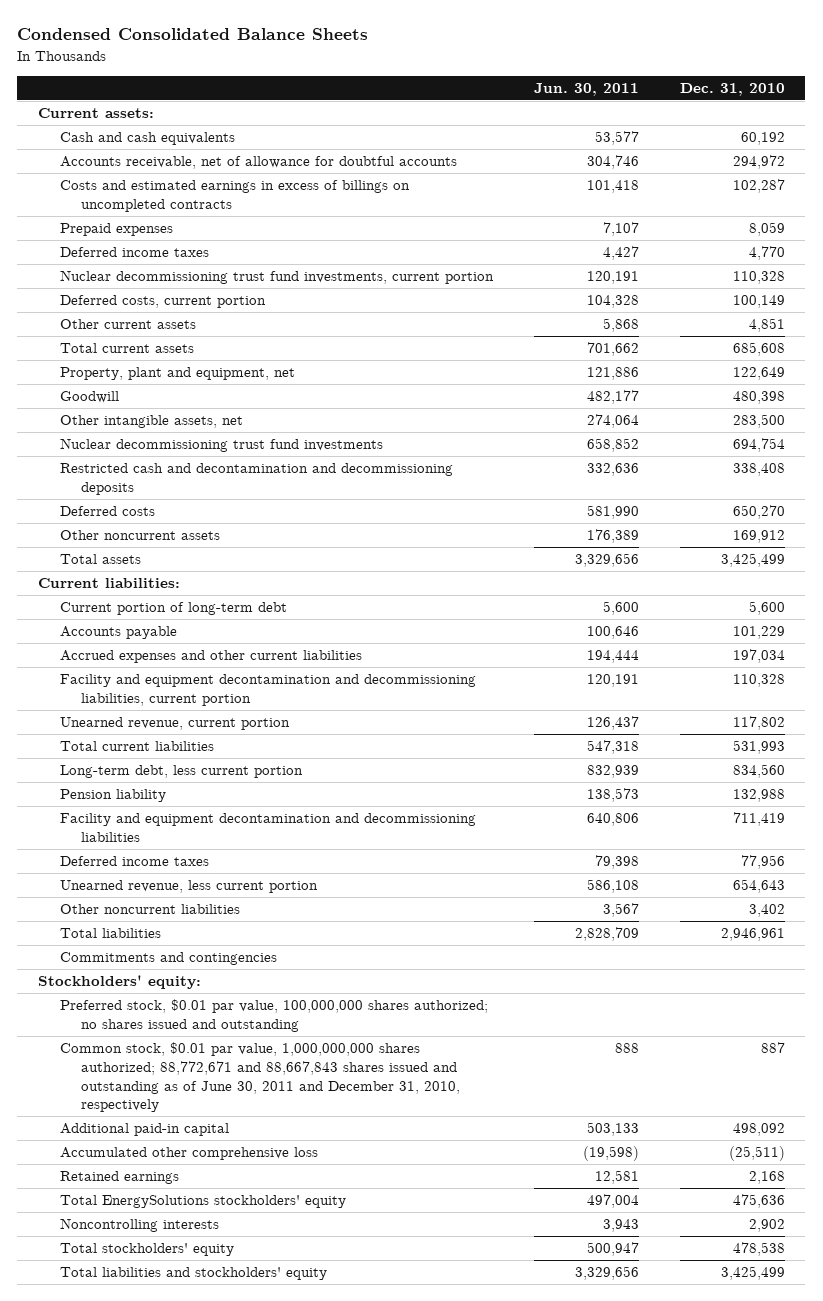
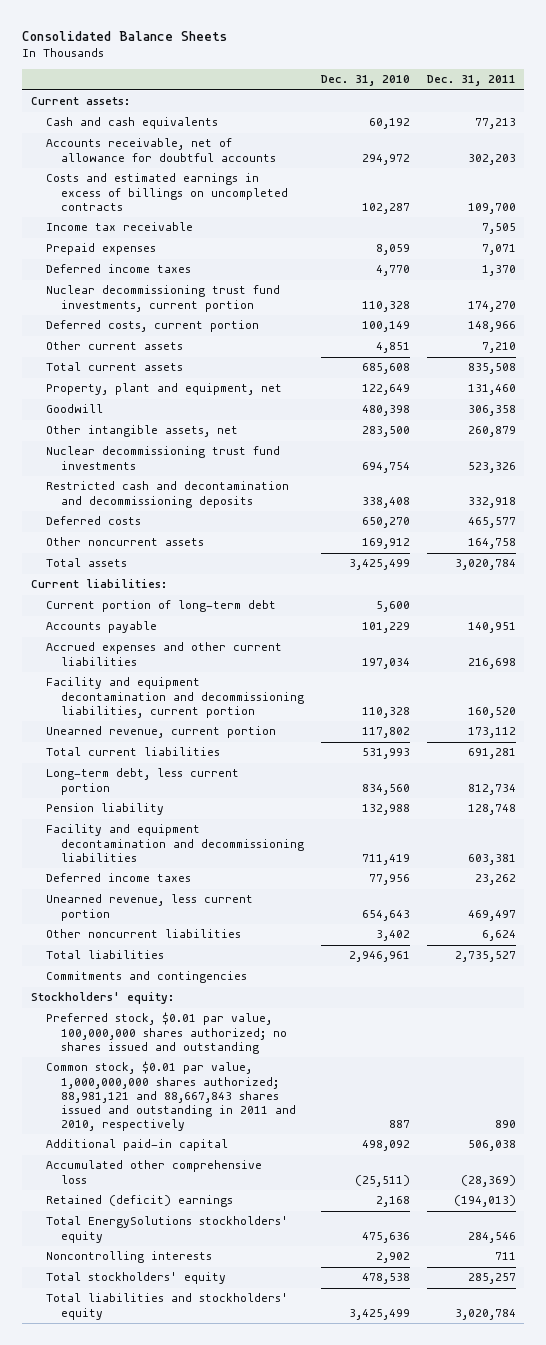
[17,28,369,41] Condensed Consolidated Balance Sheets -> [22,30,228,41] Consolidated Balance Sheets
[533,82,639,96] Jun. 30, 2011 -> none
none -> [426,75,516,87] Dec. 31, 2011
none -> [45,222,193,232] Income tax receivable
[59,1042,461,1113] Common stock, $0.01 par value, 1,000,000,000 shares authorized; 88,772,671 and 88,667,843 shares issued and outstanding as of June 30, 2011 and December 31, 2010, respectively -> [45,1061,297,1132] Common stock, $0.01 par value, 1,000,000,000 shares authorized; 88,981,121 and 88,667,843 shares issued and outstanding in 2011 and 2010, respectively
[59,1171,179,1185] Retained earnings -> [45,1195,233,1208] Retained (deficit) earnings

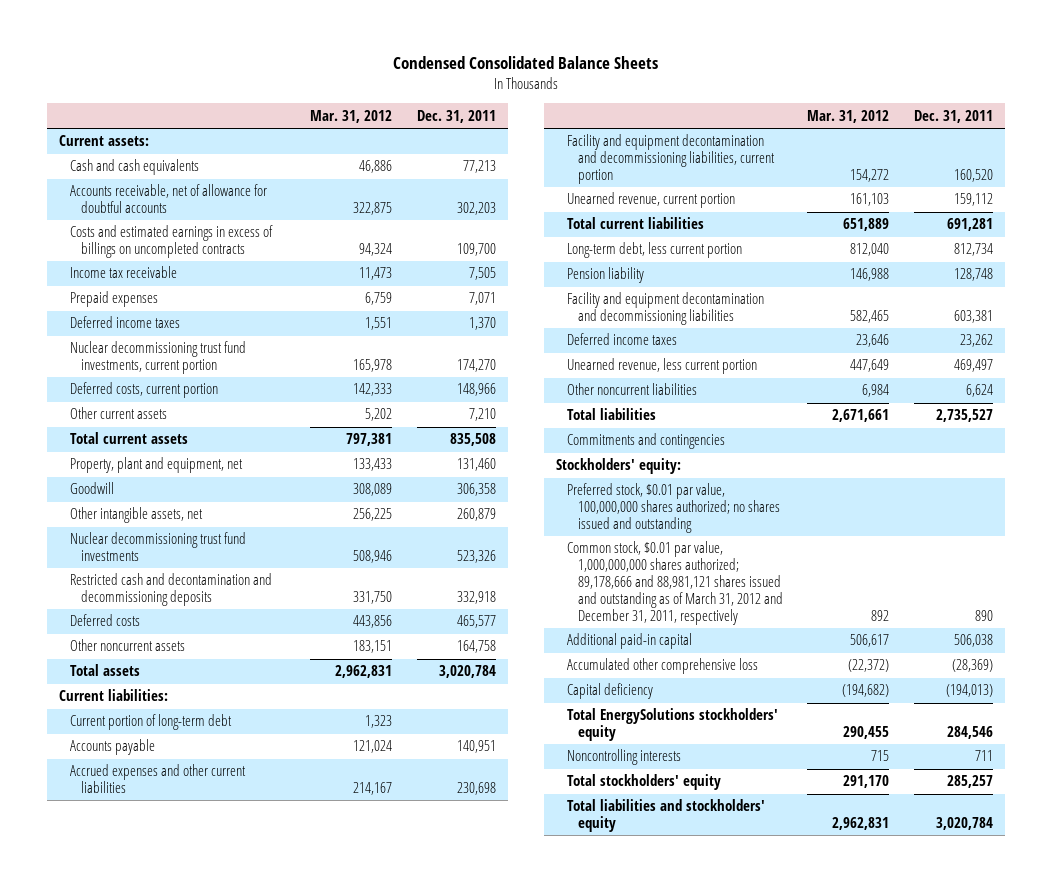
[22,30,228,41] Consolidated Balance Sheets -> [393,56,659,70] Condensed Consolidated Balance Sheets
[321,75,411,87] Dec. 31, 2010 -> none
none -> [310,109,393,123] Mar. 31, 2012
[467,657,516,669] 216,698 -> [456,782,496,796] 230,698
[467,727,516,739] 173,112 -> [953,193,993,207] 159,112
[45,1061,297,1132] Common stock, $0.01 par value, 1,000,000,000 shares authorized; 88,981,121 and 88,667,843 shares issued and outstanding in 2011 and 2010, respectively -> [567,541,783,625] Common stock, $0.01 par value, 1,000,000,000 shares authorized; 89,178,666 and 88,981,121 shares issued and outstanding as of March 31, 2012 and December 31, 2011, respectively
[45,1195,233,1208] Retained (deficit) earnings -> [567,683,654,700] Capital deficiency

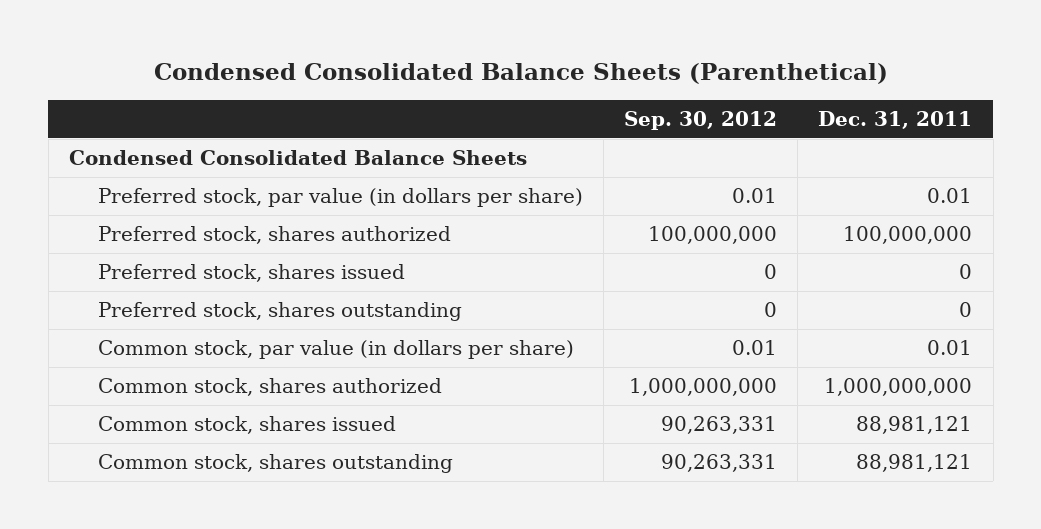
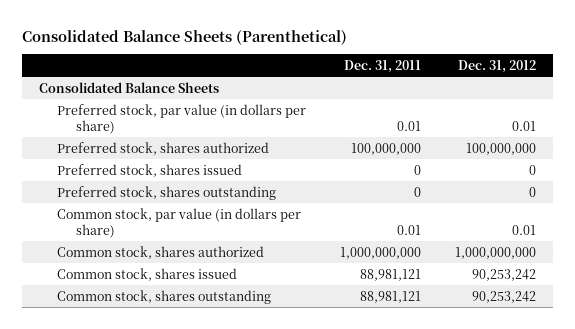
[153,62,888,84] Condensed Consolidated Balance Sheets (Parenthetical) -> [22,29,348,45] Consolidated Balance Sheets (Parenthetical)
[624,111,778,131] Sep. 30, 2012 -> none
none -> [457,59,536,73] Dec. 31, 2012
[69,150,528,166] Condensed Consolidated Balance Sheets -> [38,81,219,93] Consolidated Balance Sheets

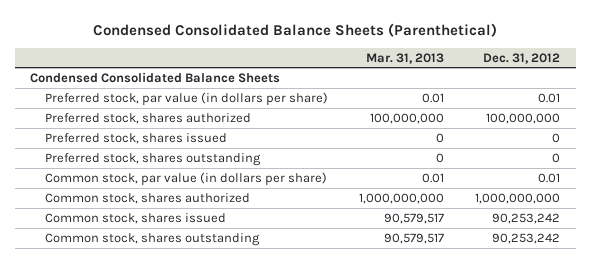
[22,29,348,45] Consolidated Balance Sheets (Parenthetical) -> [93,22,498,37] Condensed Consolidated Balance Sheets (Parenthetical)
[344,59,422,73] Dec. 31, 2011 -> none
none -> [366,52,445,64] Mar. 31, 2013
[38,81,219,93] Consolidated Balance Sheets -> [30,71,281,83] Condensed Consolidated Balance Sheets

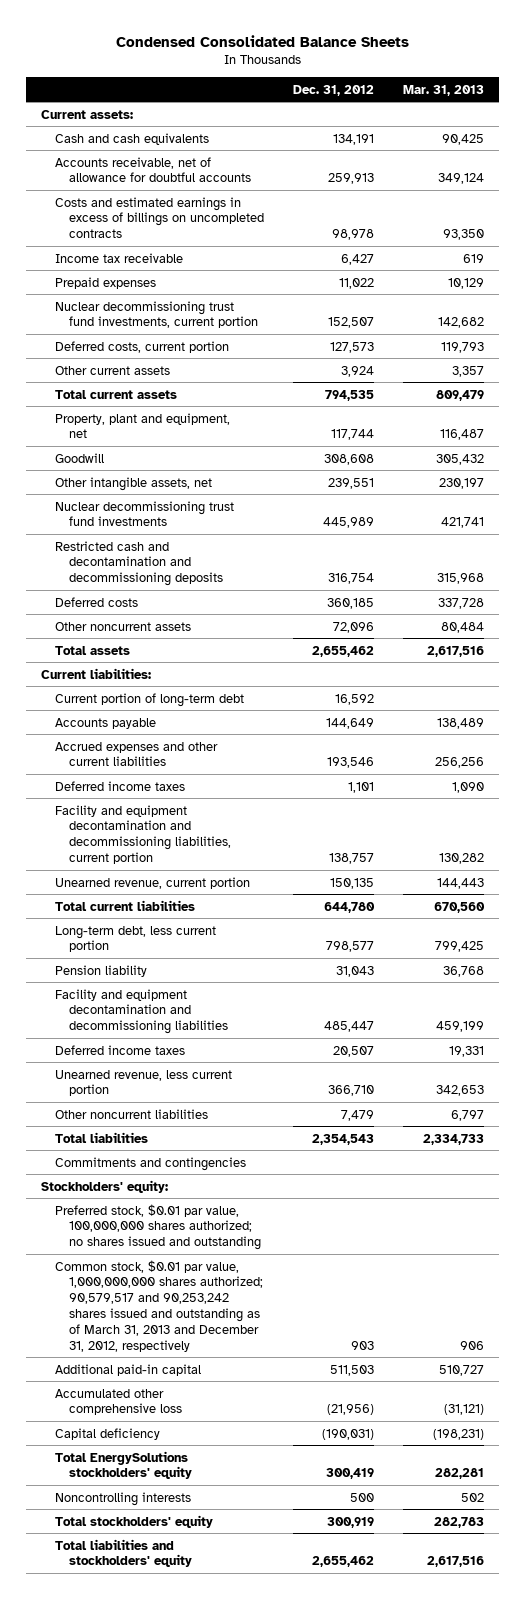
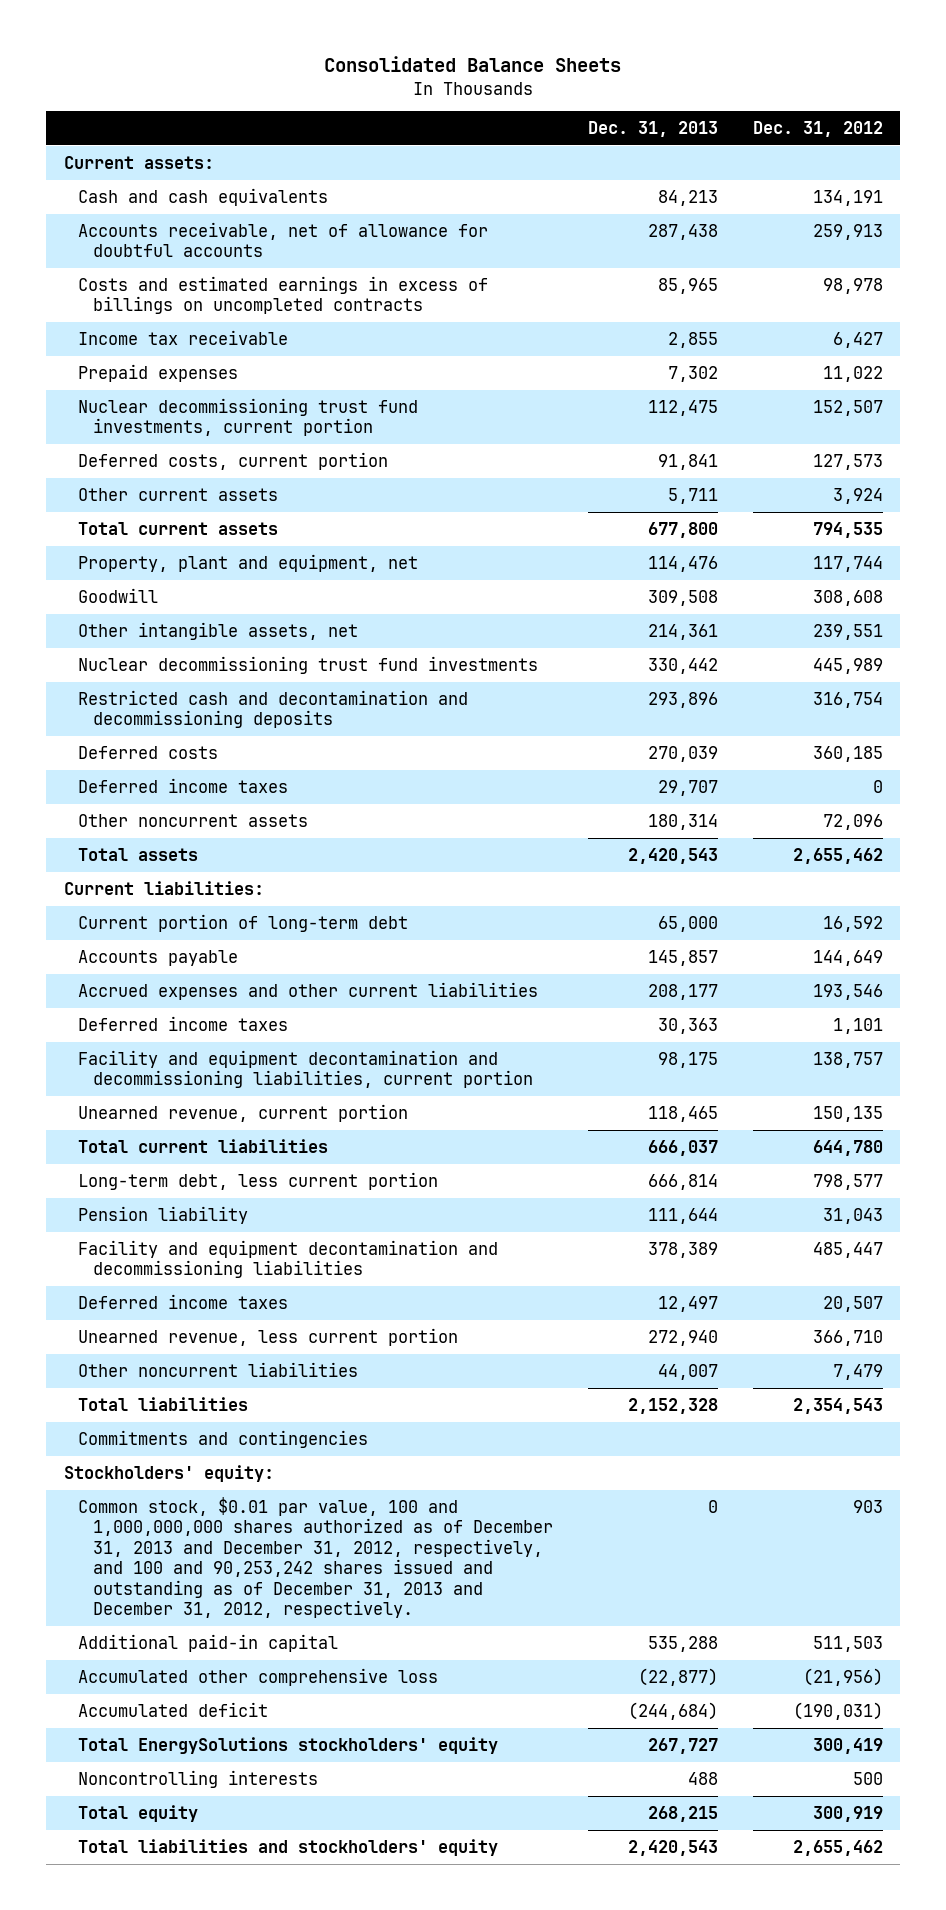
[115,34,409,47] Condensed Consolidated Balance Sheets -> [324,56,622,73] Consolidated Balance Sheets
[403,84,485,96] Mar. 31, 2013 -> none
none -> [587,121,718,138] Dec. 31, 2013
none -> [78,777,289,793] Deferred income taxes
[54,1203,261,1251] Preferred stock, $0.01 par value, 100,000,000 shares authorized; no shares issued and outstanding -> none
[54,1259,263,1352] Common stock, $0.01 par value, 1,000,000,000 shares authorized; 90,579,517 and 90,253,242 shares issued and outstanding as of March 31, 2013 and December 31, 2012, respectively -> [78,1496,553,1619] Common stock, $0.01 par value, 100 and 1,000,000,000 shares authorized as of December 31, 2013 and December 31, 2012, respectively, and 100 and 90,253,242 shares issued and outstanding as of December 31, 2013 and December 31, 2012, respectively.
[54,1427,160,1440] Capital deficiency -> [78,1701,269,1717] Accumulated deficit
[54,1514,213,1528] Total stockholders' equity -> [78,1804,199,1822] Total equity

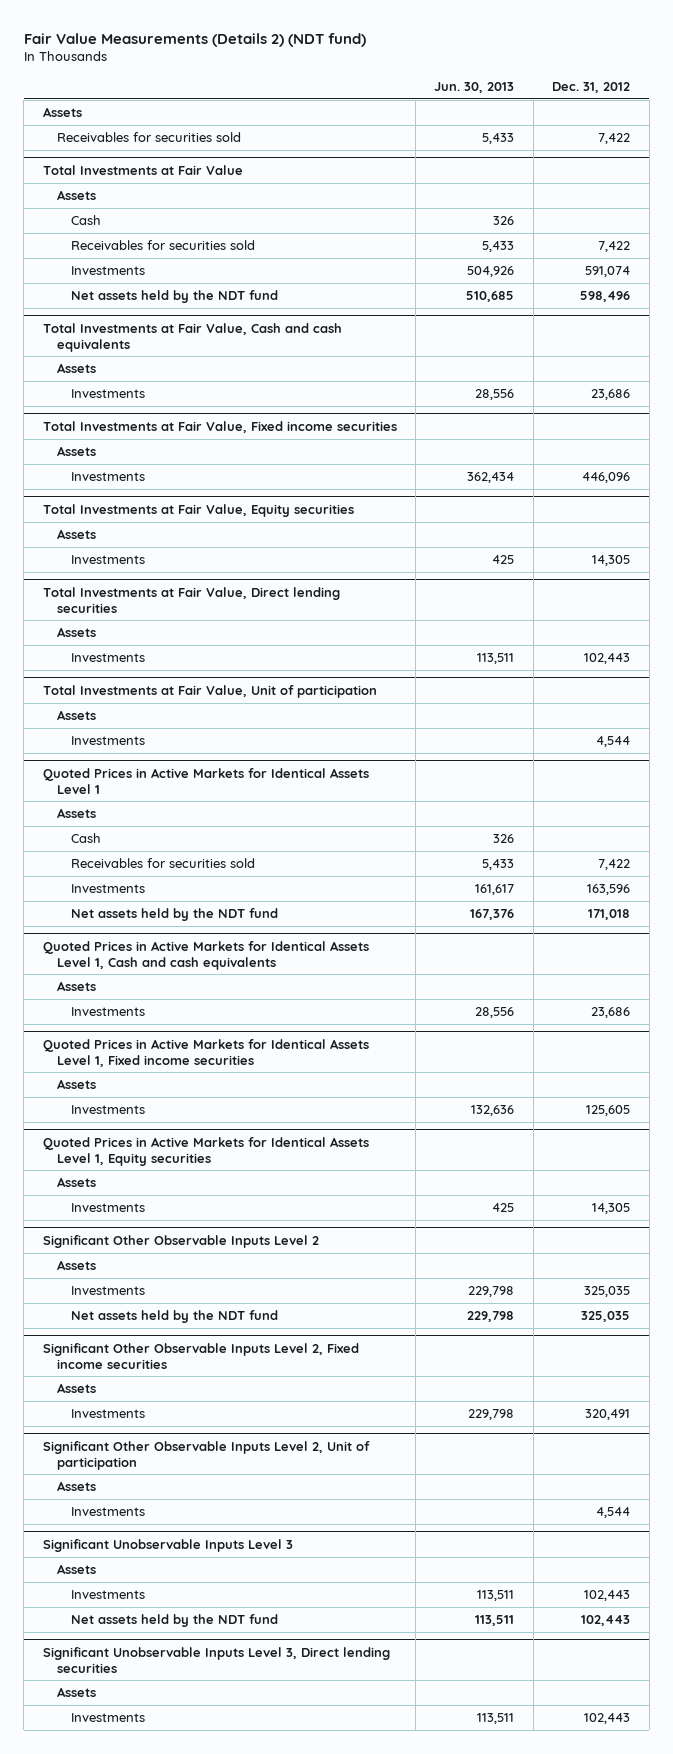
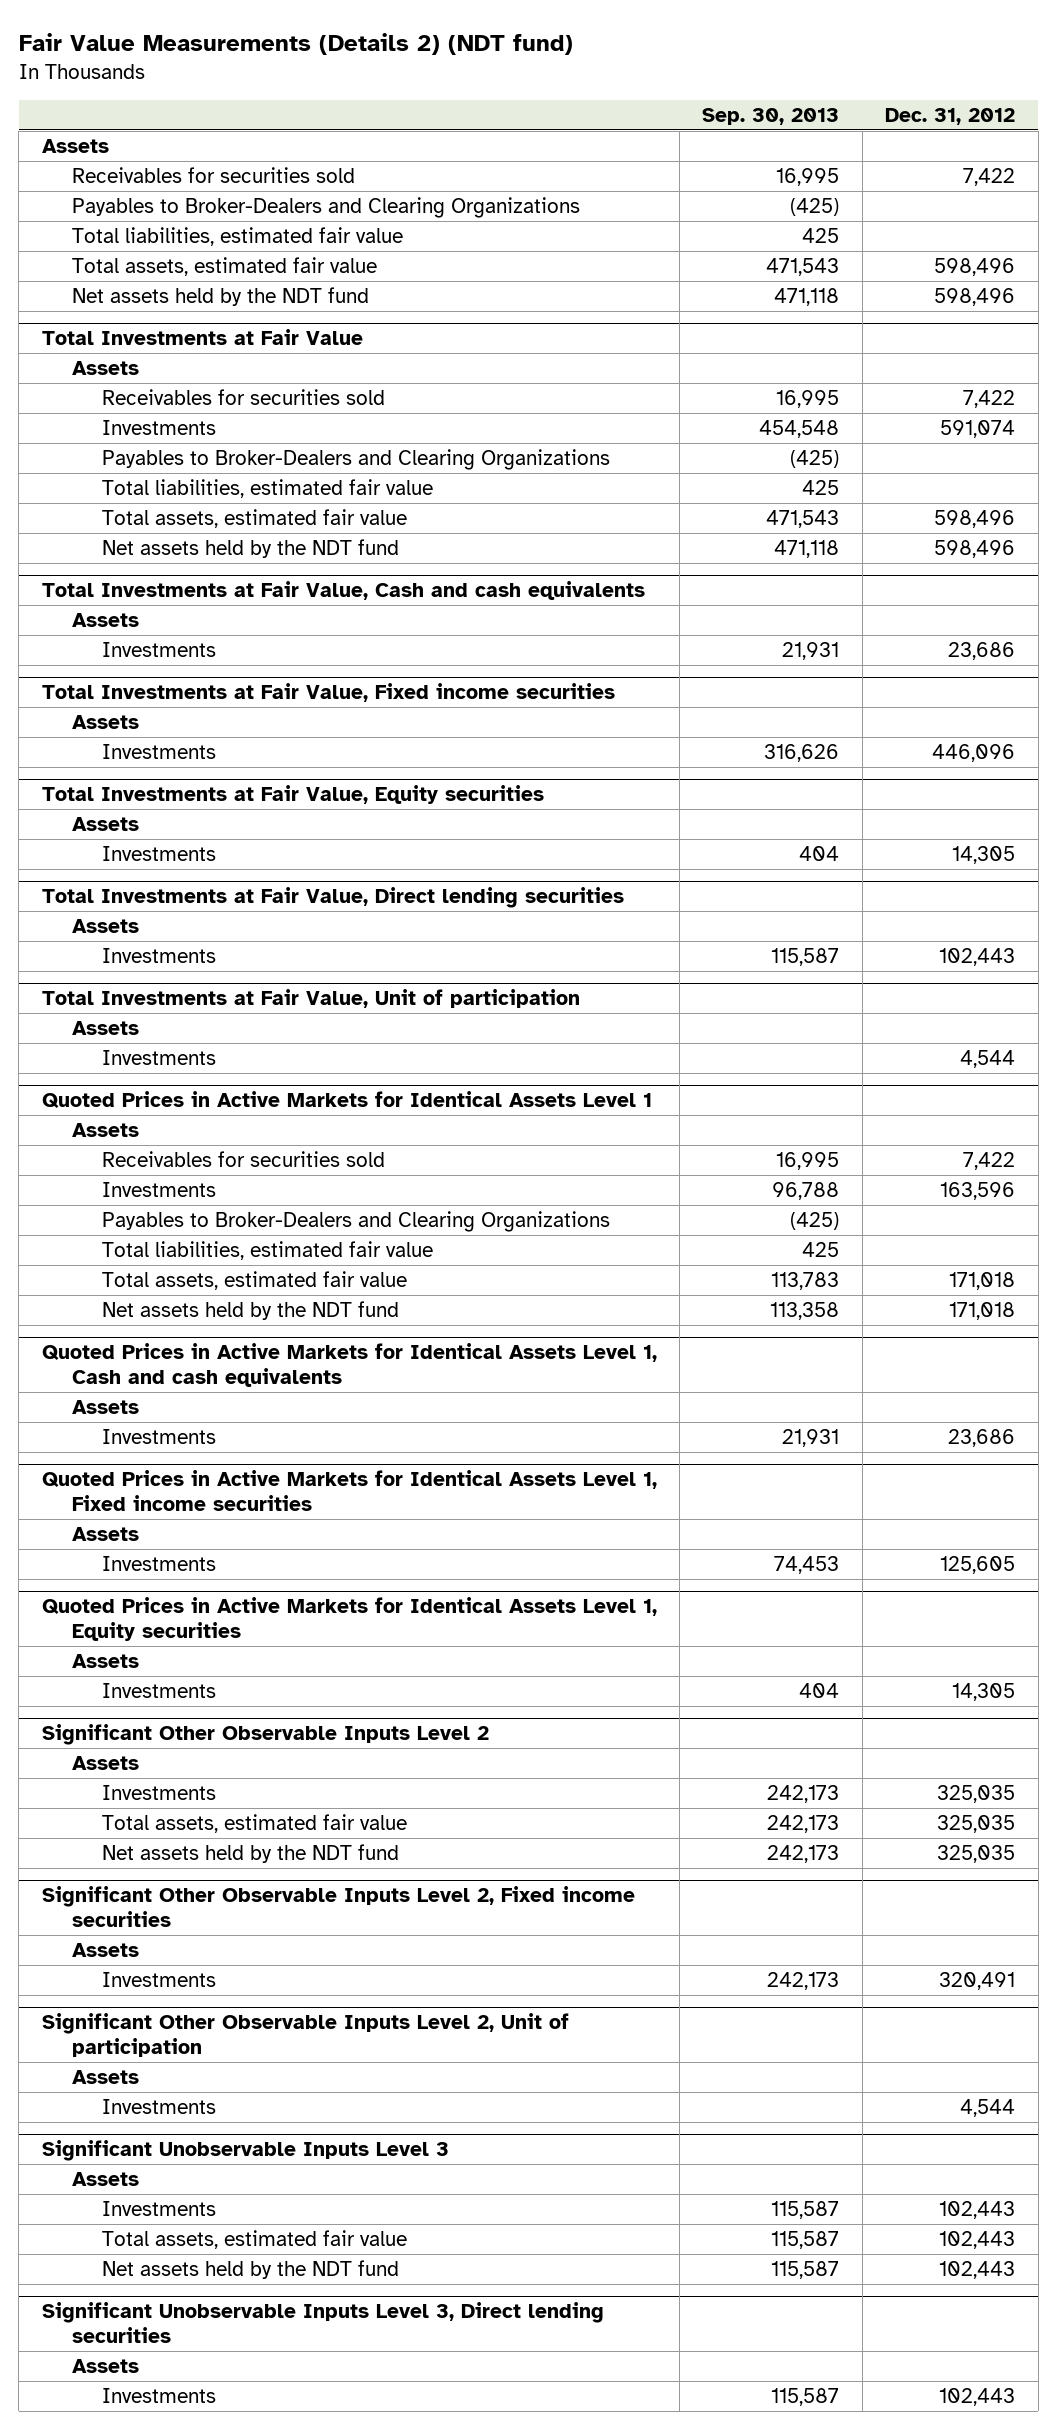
[434,82,515,94] Jun. 30, 2013 -> none
none -> [702,107,840,125] Sep. 30, 2013
none -> [71,197,580,219] Payables to Broker-Dealers and Clearing Organizations
none -> [71,227,403,247] Total liabilities, estimated fair value
none -> [71,257,377,277] Total assets, estimated fair value
none -> [71,287,369,307] Net assets held by the NDT fund
[71,214,102,225] Cash -> none
none -> [102,449,611,471] Payables to Broker-Dealers and Clearing Organizations
none -> [102,479,434,499] Total liabilities, estimated fair value
none -> [102,509,408,529] Total assets, estimated fair value
[71,832,102,843] Cash -> none
none -> [102,1211,611,1233] Payables to Broker-Dealers and Clearing Organizations
none -> [102,1241,434,1261] Total liabilities, estimated fair value
none -> [102,1271,408,1291] Total assets, estimated fair value
none -> [102,1814,408,1834] Total assets, estimated fair value
none -> [102,2230,408,2250] Total assets, estimated fair value

